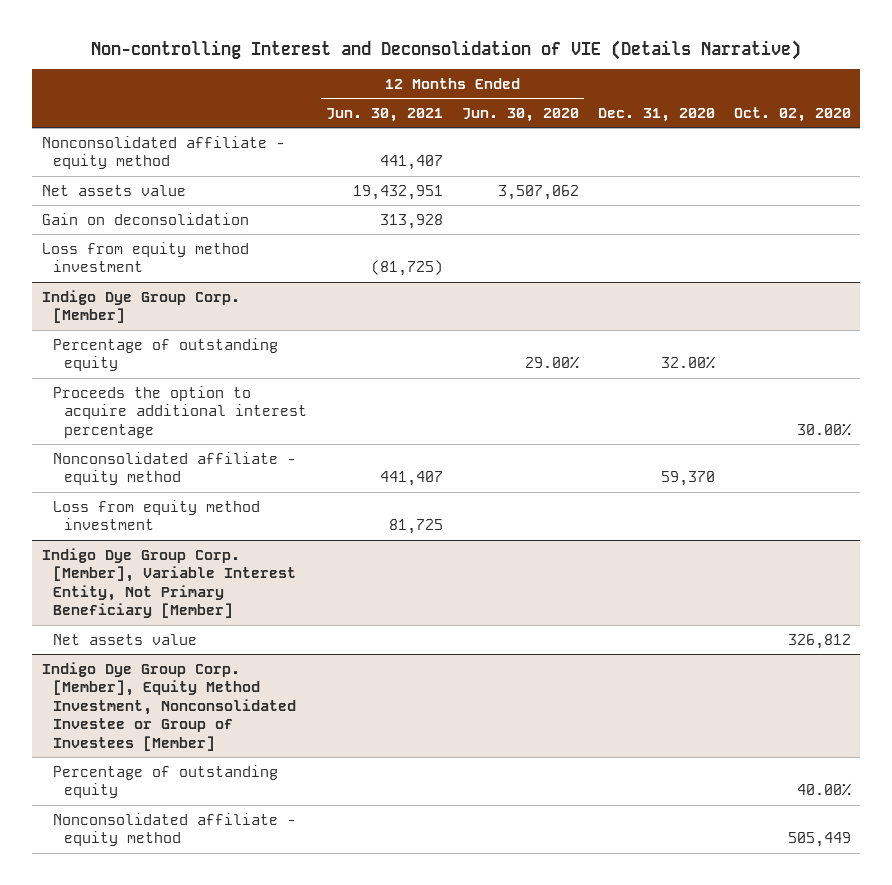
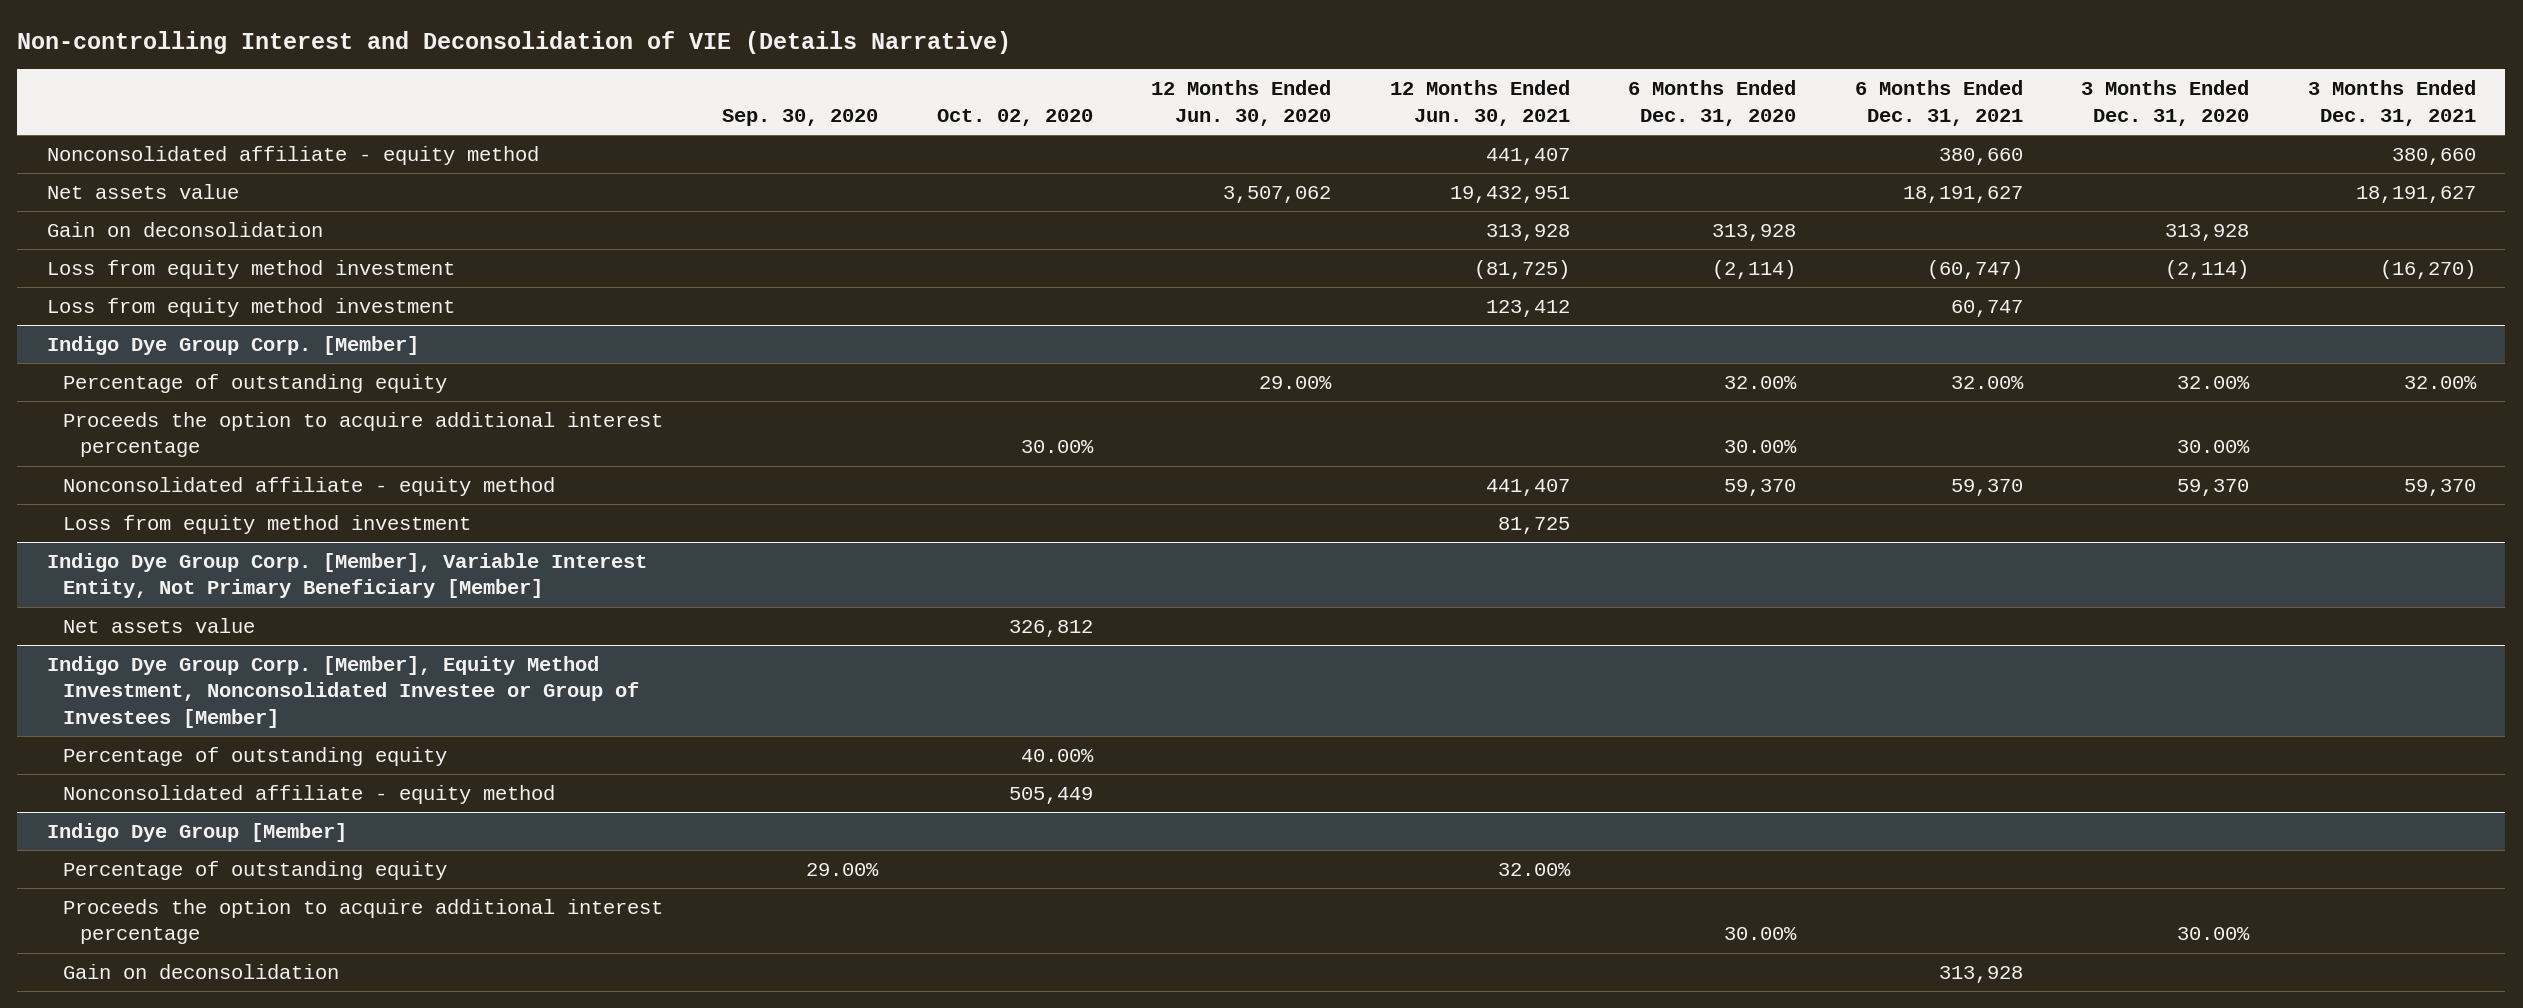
[597,107,715,122] Dec. 31, 2020 -> none
none -> [721,108,878,126] Sep. 30, 2020
none -> [1628,80,1797,126] 6 Months Ended Dec. 31, 2020
none -> [1854,80,2023,126] 6 Months Ended Dec. 31, 2021
none -> [2081,80,2250,126] 3 Months Ended Dec. 31, 2020
none -> [2308,80,2477,126] 3 Months Ended Dec. 31, 2021
none -> [46,297,455,317] Loss from equity method investment
none -> [46,822,347,842] Indigo Dye Group [Member]
none -> [63,860,448,880] Percentage of outstanding equity
none -> [63,898,664,945] Proceeds the option to acquire additional interest percentage
none -> [63,963,340,979] Gain on deconsolidation

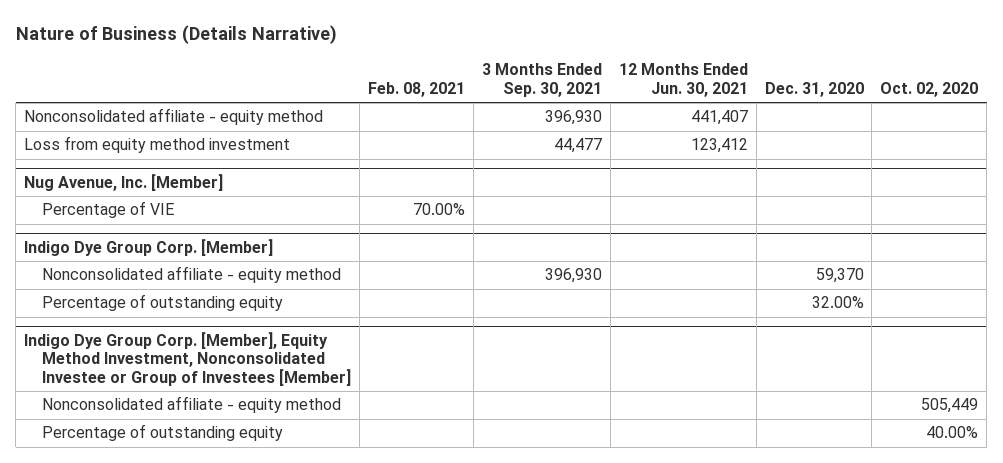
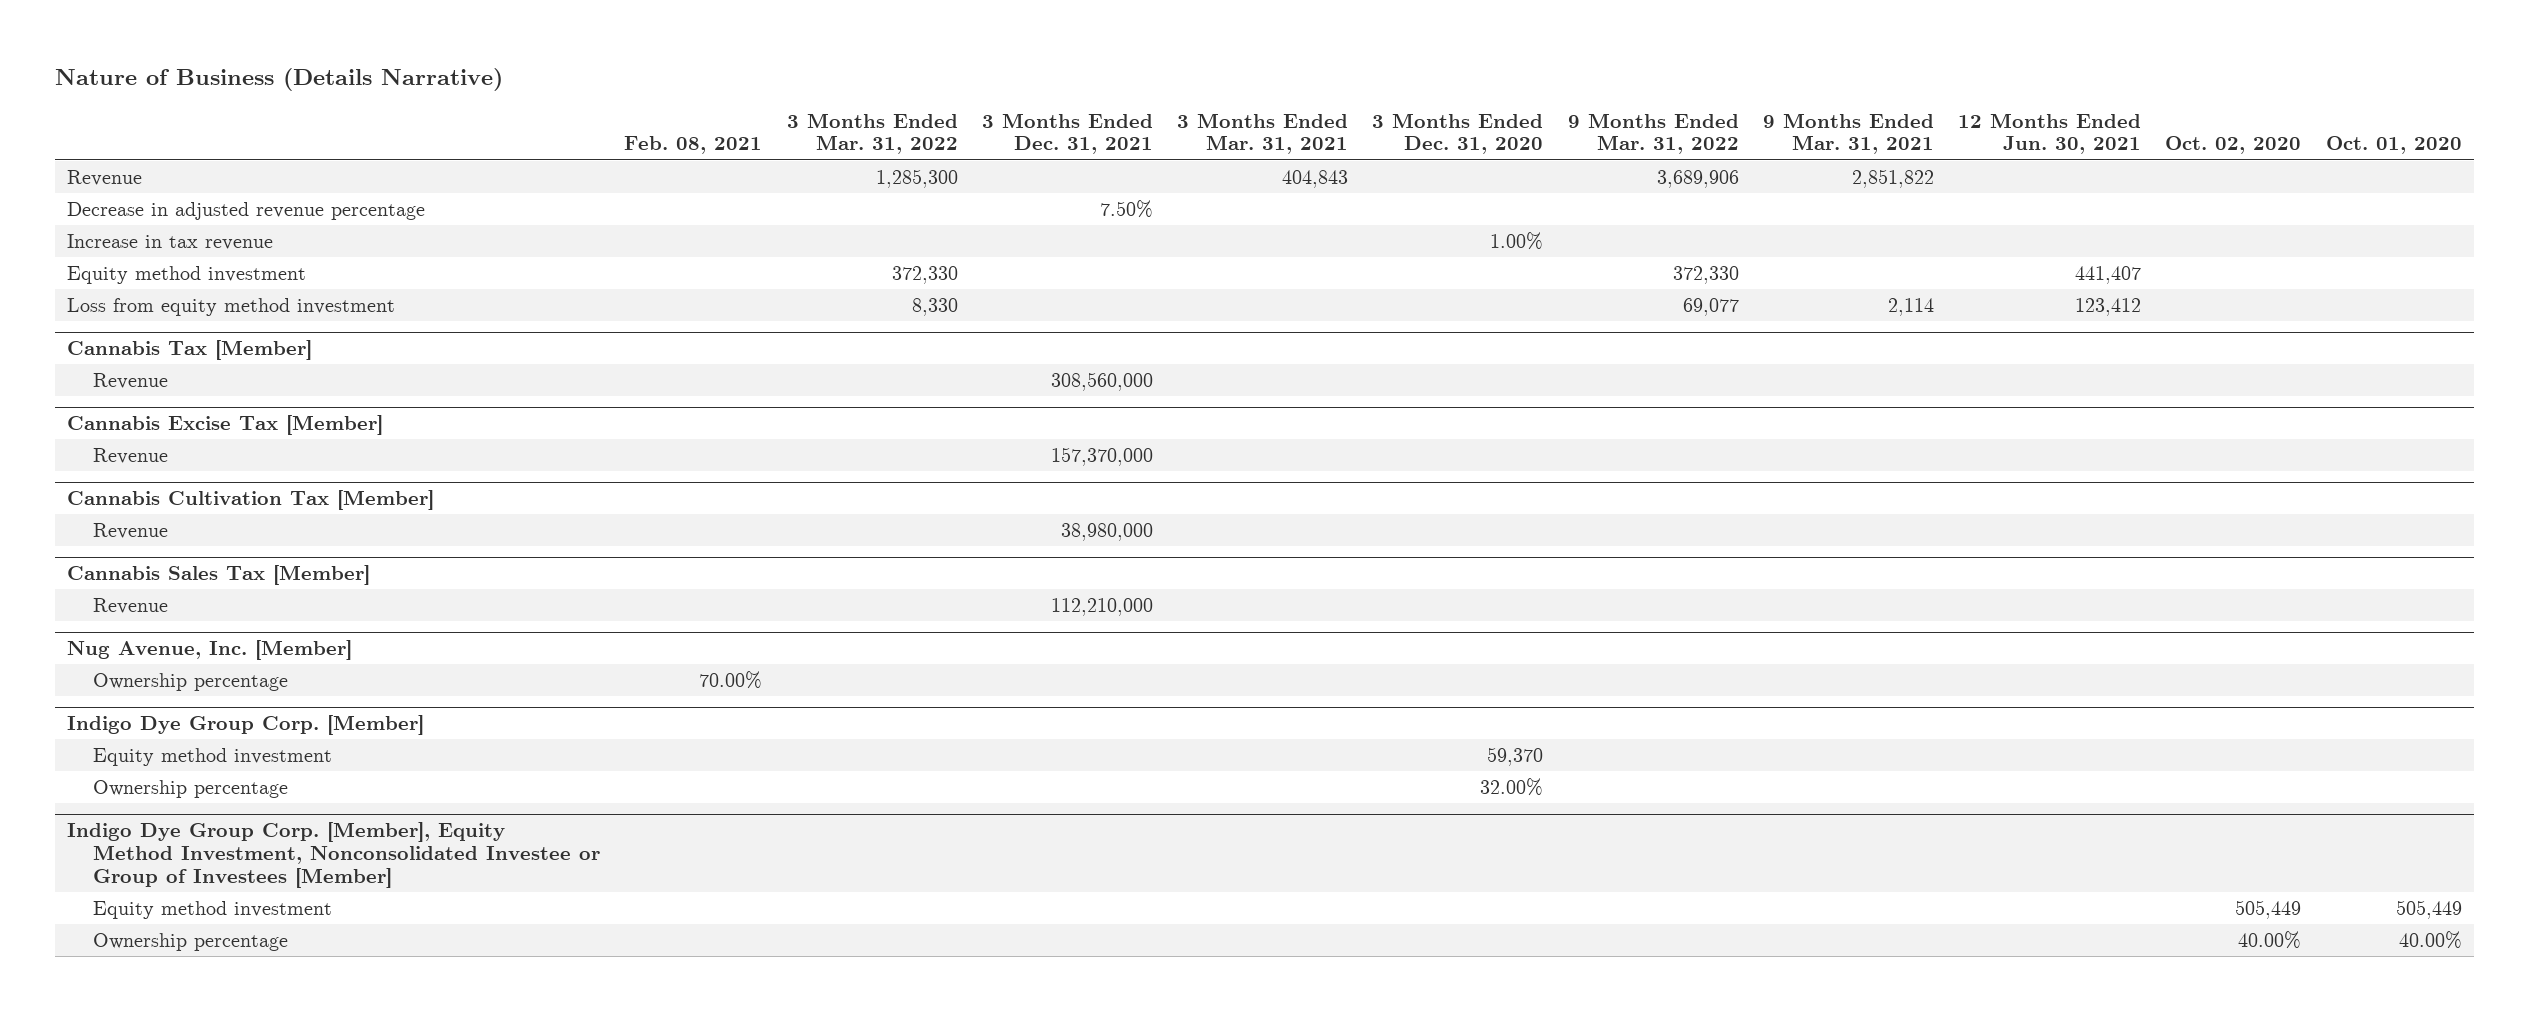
[481,63,602,98] 3 Months Ended Sep. 30, 2021 -> none
[764,82,864,98] Dec. 31, 2020 -> none
none -> [786,112,958,155] 3 Months Ended Mar. 31, 2022
none -> [981,112,1153,155] 3 Months Ended Dec. 31, 2021
none -> [1177,112,1349,155] 3 Months Ended Mar. 31, 2021
none -> [1372,112,1544,155] 3 Months Ended Dec. 31, 2020
none -> [1567,112,1739,155] 9 Months Ended Mar. 31, 2022
none -> [1762,112,1934,155] 9 Months Ended Mar. 31, 2021
none -> [2325,136,2462,155] Oct. 01, 2020
none -> [67,169,143,186] Revenue
none -> [67,201,426,220] Decrease in adjusted revenue percentage
none -> [67,233,274,250] Increase in tax revenue
[24,108,324,126] Nonconsolidated affiliate - equity method -> [67,265,307,284] Equity method investment
none -> [67,340,313,361] Cannabis Tax [Member]
none -> [93,372,169,389] Revenue
none -> [67,415,384,436] Cannabis Excise Tax [Member]
none -> [93,447,169,464] Revenue
none -> [67,490,435,511] Cannabis Cultivation Tax [Member]
none -> [93,522,169,539] Revenue
none -> [67,565,371,586] Cannabis Sales Tax [Member]
none -> [93,597,169,614] Revenue
[42,201,175,219] Percentage of VIE -> [93,672,289,691] Ownership percentage
[42,266,342,284] Nonconsolidated affiliate - equity method -> [93,747,333,766] Equity method investment
[42,294,284,312] Percentage of outstanding equity -> [93,779,289,798] Ownership percentage
[42,396,342,414] Nonconsolidated affiliate - equity method -> [93,900,333,919] Equity method investment
[42,424,284,442] Percentage of outstanding equity -> [93,932,289,951] Ownership percentage

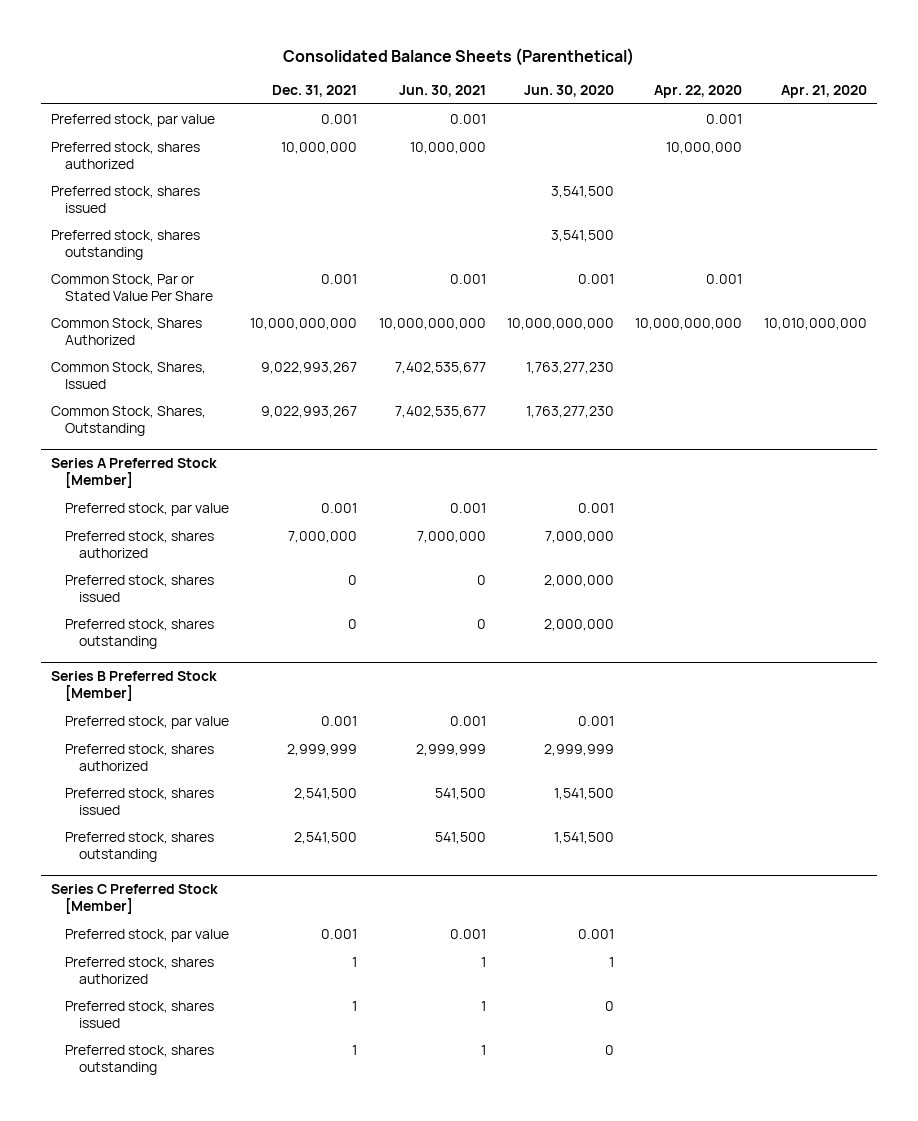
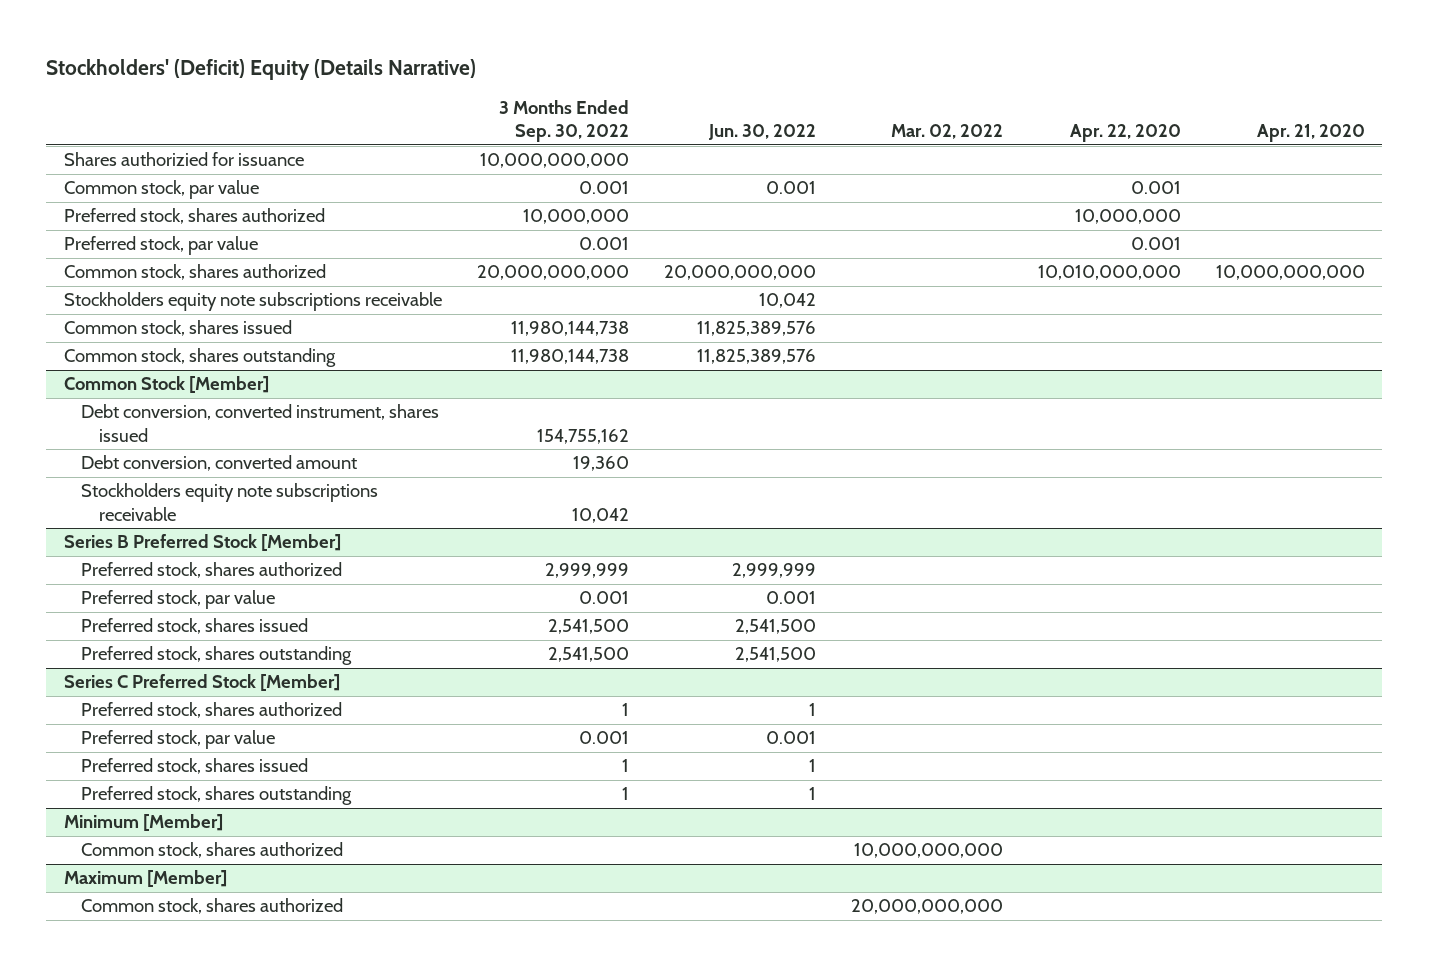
[283,48,635,67] Consolidated Balance Sheets (Parenthetical) -> [46,59,477,81] Stockholders' (Deficit) Equity (Details Narrative)
[272,85,358,98] Dec. 31, 2021 -> none
[398,85,486,98] Jun. 30, 2021 -> none
[524,85,615,98] Jun. 30, 2020 -> none
none -> [498,99,629,143] 3 Months Ended Sep. 30, 2022
none -> [707,124,816,141] Jun. 30, 2022
none -> [890,124,1003,140] Mar. 02, 2022
none -> [63,152,304,167] Shares authorizied for issuance
none -> [63,180,259,200] Common stock, par value
[51,185,201,213] Preferred stock, shares issued -> none
[51,229,201,260] Preferred stock, shares outstanding -> none
[51,273,213,301] Common Stock, Par or Stated Value Per Share -> none
[51,458,218,489] Series A Preferred Stock [Member] -> none
[64,502,229,516] Preferred stock, par value -> none
[64,530,214,558] Preferred stock, shares authorized -> none
[64,574,214,602] Preferred stock, shares issued -> none
[64,618,214,649] Preferred stock, shares outstanding -> none
[51,113,216,127] Preferred stock, par value -> [63,236,258,256] Preferred stock, par value
[51,317,203,345] Common Stock, Shares Authorized -> [63,264,326,281] Common stock, shares authorized
[635,317,743,330] 10,000,000,000 -> [1037,265,1181,281] 10,010,000,000
[763,317,867,330] 10,010,000,000 -> [1215,265,1365,281] 10,000,000,000
none -> [63,292,442,312] Stockholders equity note subscriptions receivable
[51,361,207,389] Common Stock, Shares, Issued -> [63,320,292,337] Common stock, shares issued
[51,405,207,436] Common Stock, Shares, Outstanding -> [63,348,336,368] Common stock, shares outstanding
none -> [63,376,269,394] Common Stock [Member]
none -> [81,404,440,442] Debt conversion, converted instrument, shares issued
none -> [81,455,358,472] Debt conversion, converted amount
none -> [81,483,379,521] Stockholders equity note subscriptions receivable
[64,715,229,729] Preferred stock, par value -> [81,590,276,610] Preferred stock, par value
[64,928,229,942] Preferred stock, par value -> [81,730,276,750] Preferred stock, par value
none -> [63,814,223,832] Minimum [Member]
none -> [81,842,344,859] Common stock, shares authorized
none -> [63,870,227,888] Maximum [Member]
none -> [81,898,344,915] Common stock, shares authorized

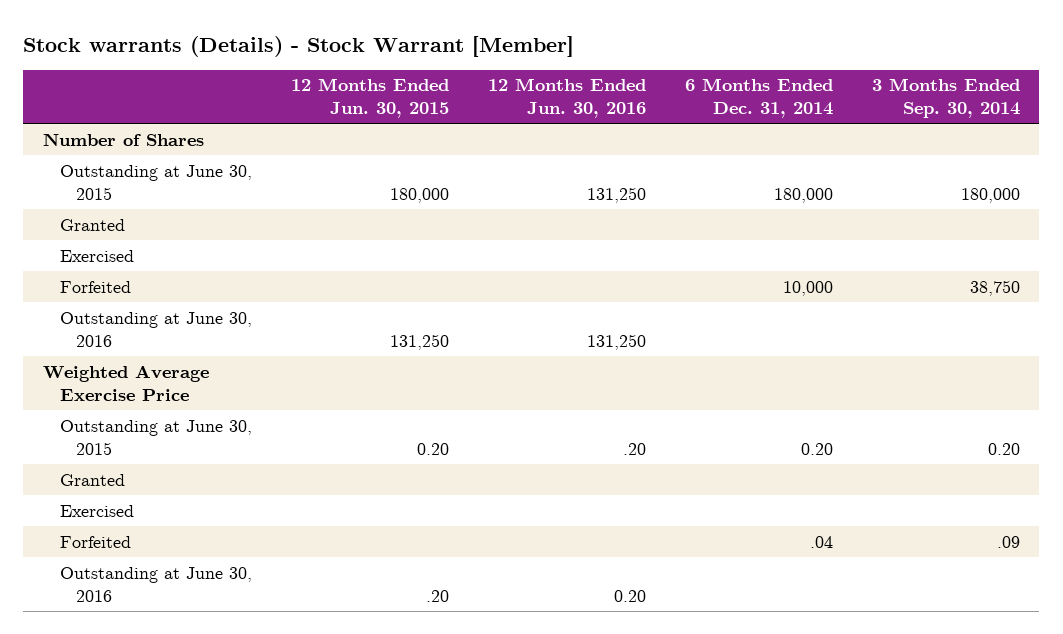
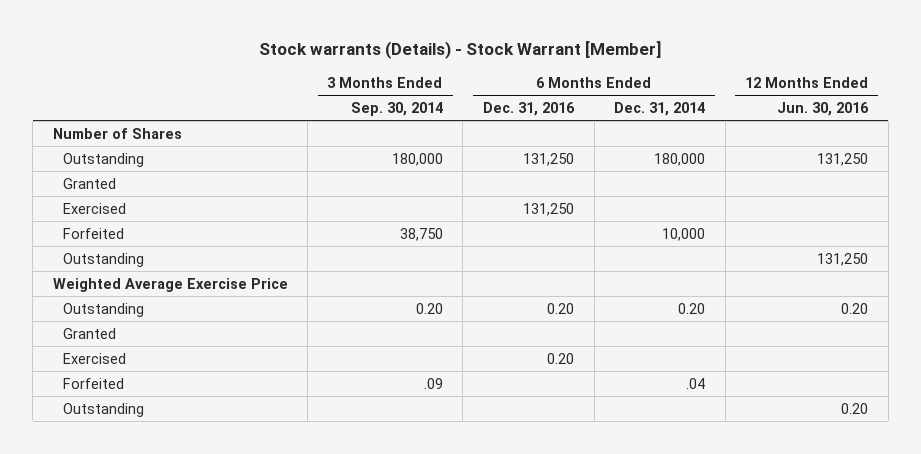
[290,78,449,119] 12 Months Ended Jun. 30, 2015 -> none
none -> [482,101,575,116] Dec. 31, 2016
[59,164,252,200] Outstanding at June 30, 2015 -> [63,152,145,167] Outstanding
[59,311,252,347] Outstanding at June 30, 2016 -> [63,252,145,267] Outstanding
[59,419,252,455] Outstanding at June 30, 2015 -> [63,302,145,317] Outstanding
[622,442,646,455] .20 -> [841,302,869,314] 0.20
[59,566,252,602] Outstanding at June 30, 2016 -> [63,402,145,417] Outstanding

